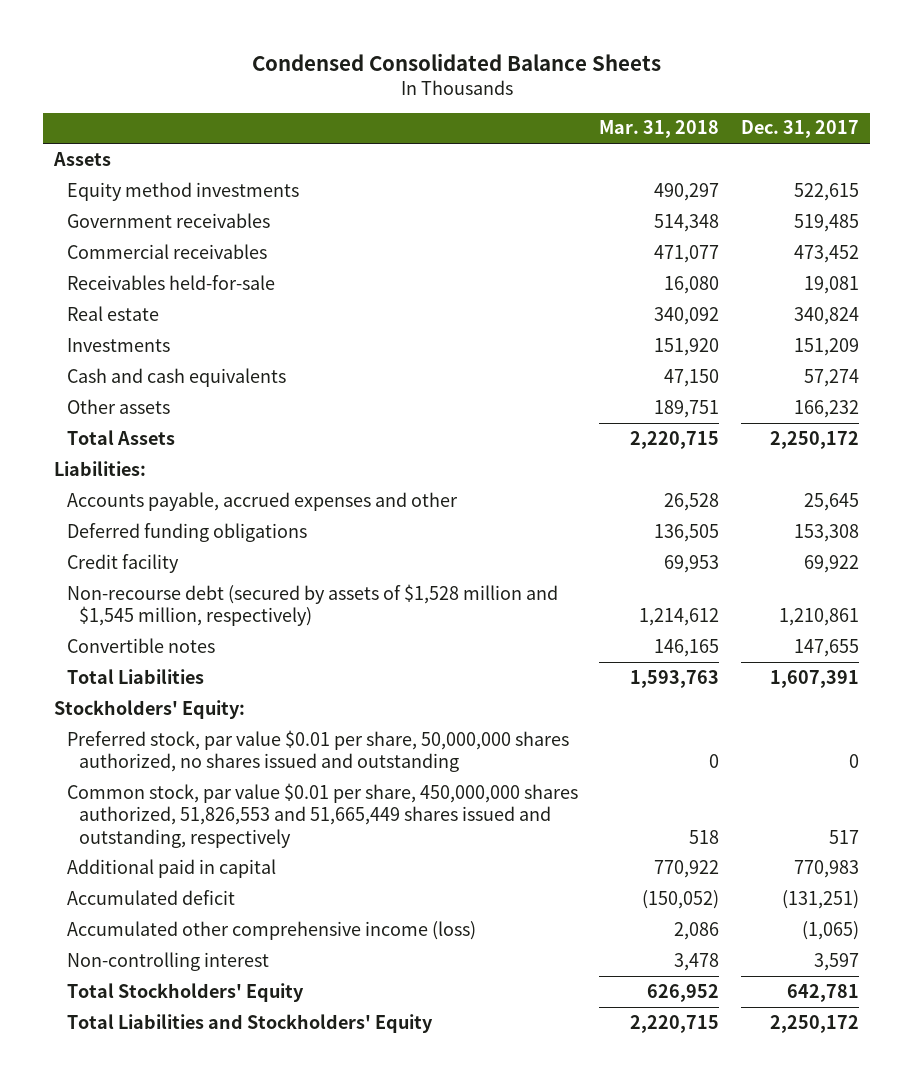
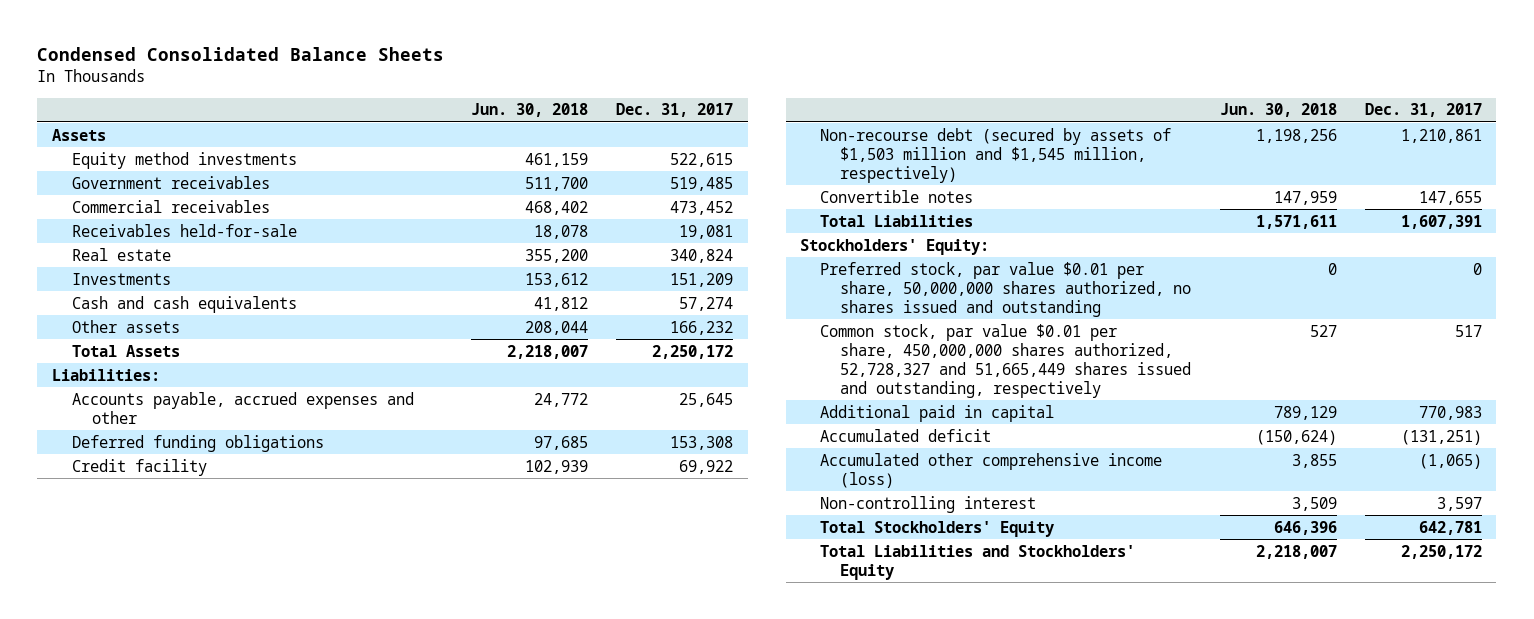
[599,120,720,139] Mar. 31, 2018 -> none
none -> [470,103,588,118] Jun. 30, 2018
[66,583,558,627] Non-recourse debt (secured by assets of $1,528 million and $1,545 million, respectively) -> [820,127,1172,183] Non-recourse debt (secured by assets of $1,503 million and $1,545 million, respectively)
[66,782,578,848] Common stock, par value $0.01 per share, 450,000,000 shares authorized, 51,826,553 and 51,665,449 shares issued and outstanding, respectively -> [820,323,1192,398] Common stock, par value $0.01 per share, 450,000,000 shares authorized, 52,728,327 and 51,665,449 shares issued and outstanding, respectively

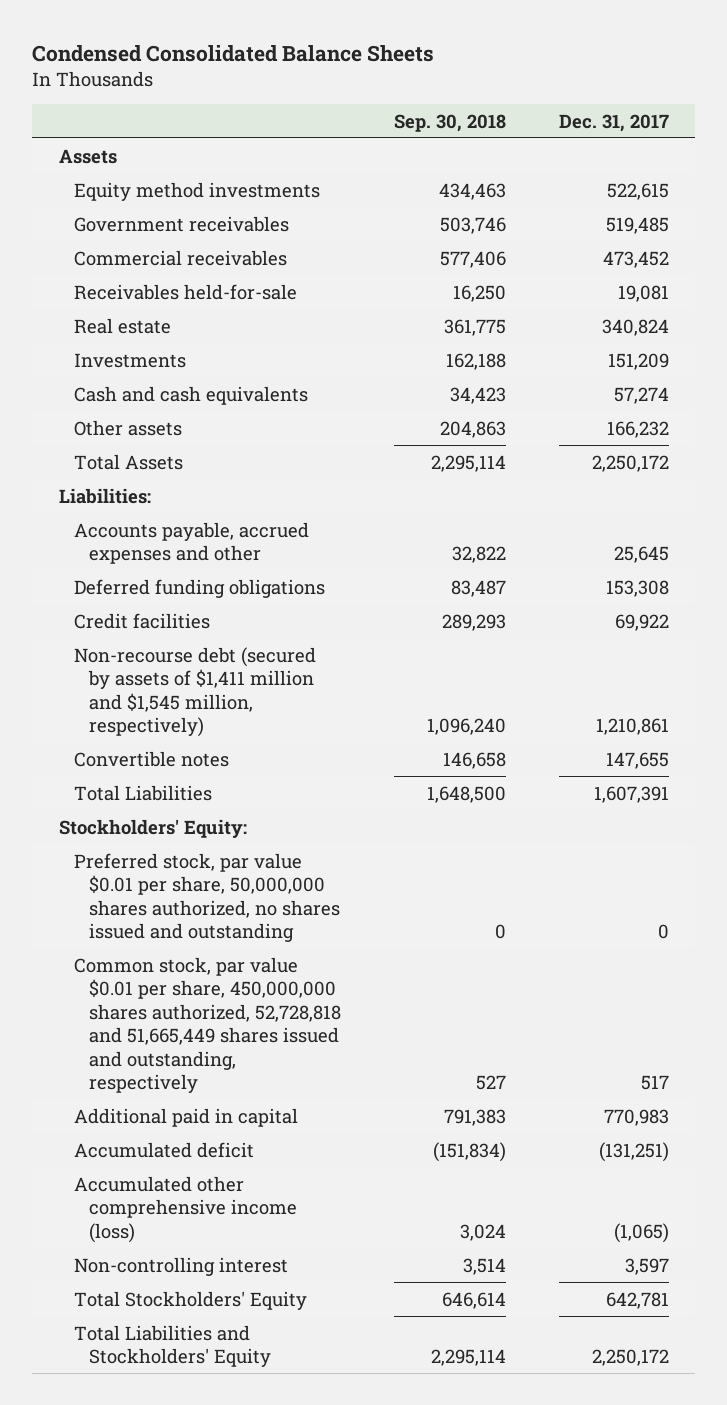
[470,103,588,118] Jun. 30, 2018 -> none
none -> [393,113,506,132] Sep. 30, 2018
[71,458,207,476] Credit facility -> [73,612,210,629] Credit facilities
[820,127,1172,183] Non-recourse debt (secured by assets of $1,503 million and $1,545 million, respectively) -> [73,646,316,738] Non-recourse debt (secured by assets of $1,411 million and $1,545 million, respectively)
[820,323,1192,398] Common stock, par value $0.01 per share, 450,000,000 shares authorized, 52,728,327 and 51,665,449 shares issued and outstanding, respectively -> [73,956,341,1094] Common stock, par value $0.01 per share, 450,000,000 shares authorized, 52,728,818 and 51,665,449 shares issued and outstanding, respectively

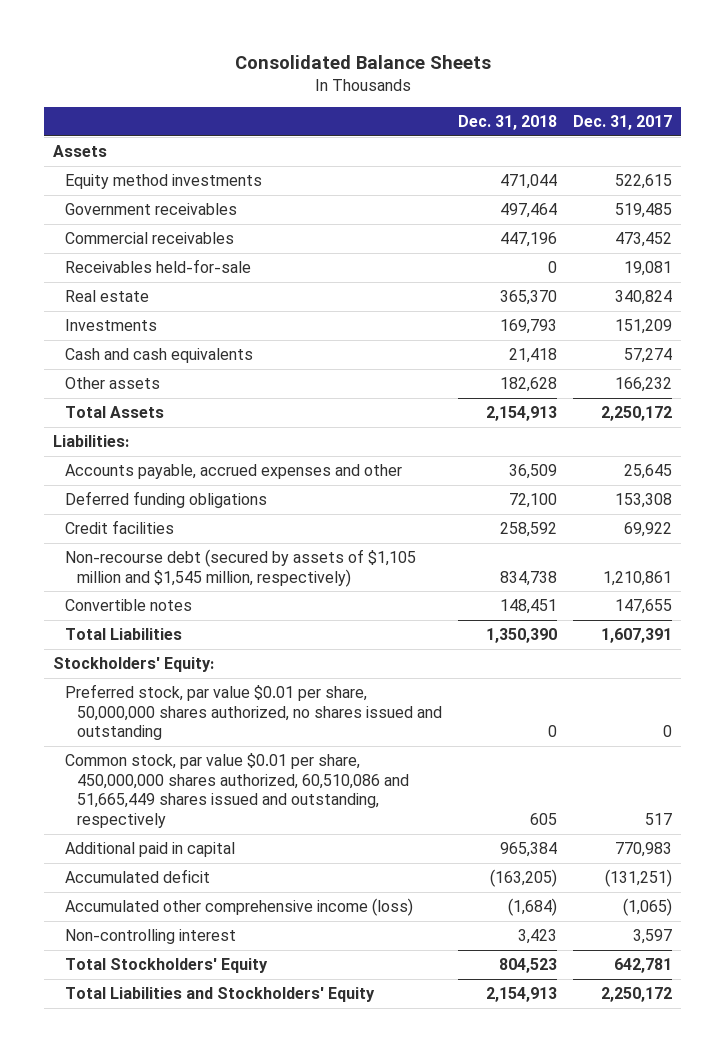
[32,44,435,62] Condensed Consolidated Balance Sheets -> [234,55,491,70] Consolidated Balance Sheets
[393,113,506,132] Sep. 30, 2018 -> none
none -> [457,115,557,131] Dec. 31, 2018
[73,646,316,738] Non-recourse debt (secured by assets of $1,411 million and $1,545 million, respectively) -> [64,549,416,587] Non-recourse debt (secured by assets of $1,105 million and $1,545 million, respectively)
[73,956,341,1094] Common stock, par value $0.01 per share, 450,000,000 shares authorized, 52,728,818 and 51,665,449 shares issued and outstanding, respectively -> [64,753,409,828] Common stock, par value $0.01 per share, 450,000,000 shares authorized, 60,510,086 and 51,665,449 shares issued and outstanding, respectively

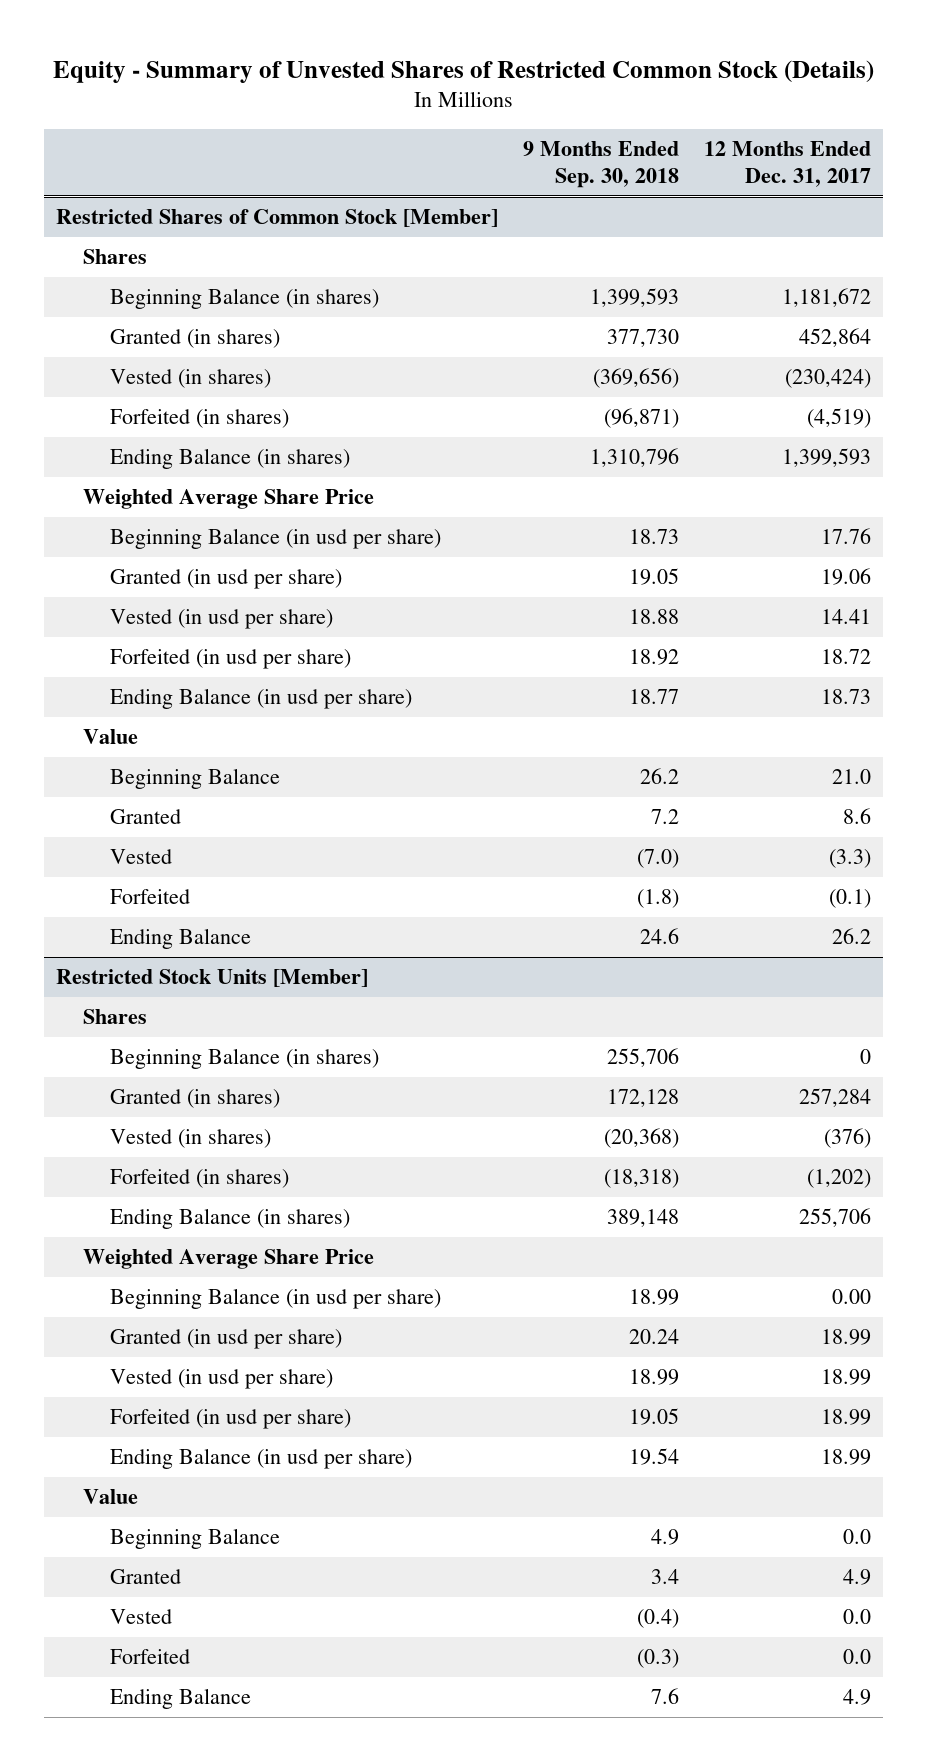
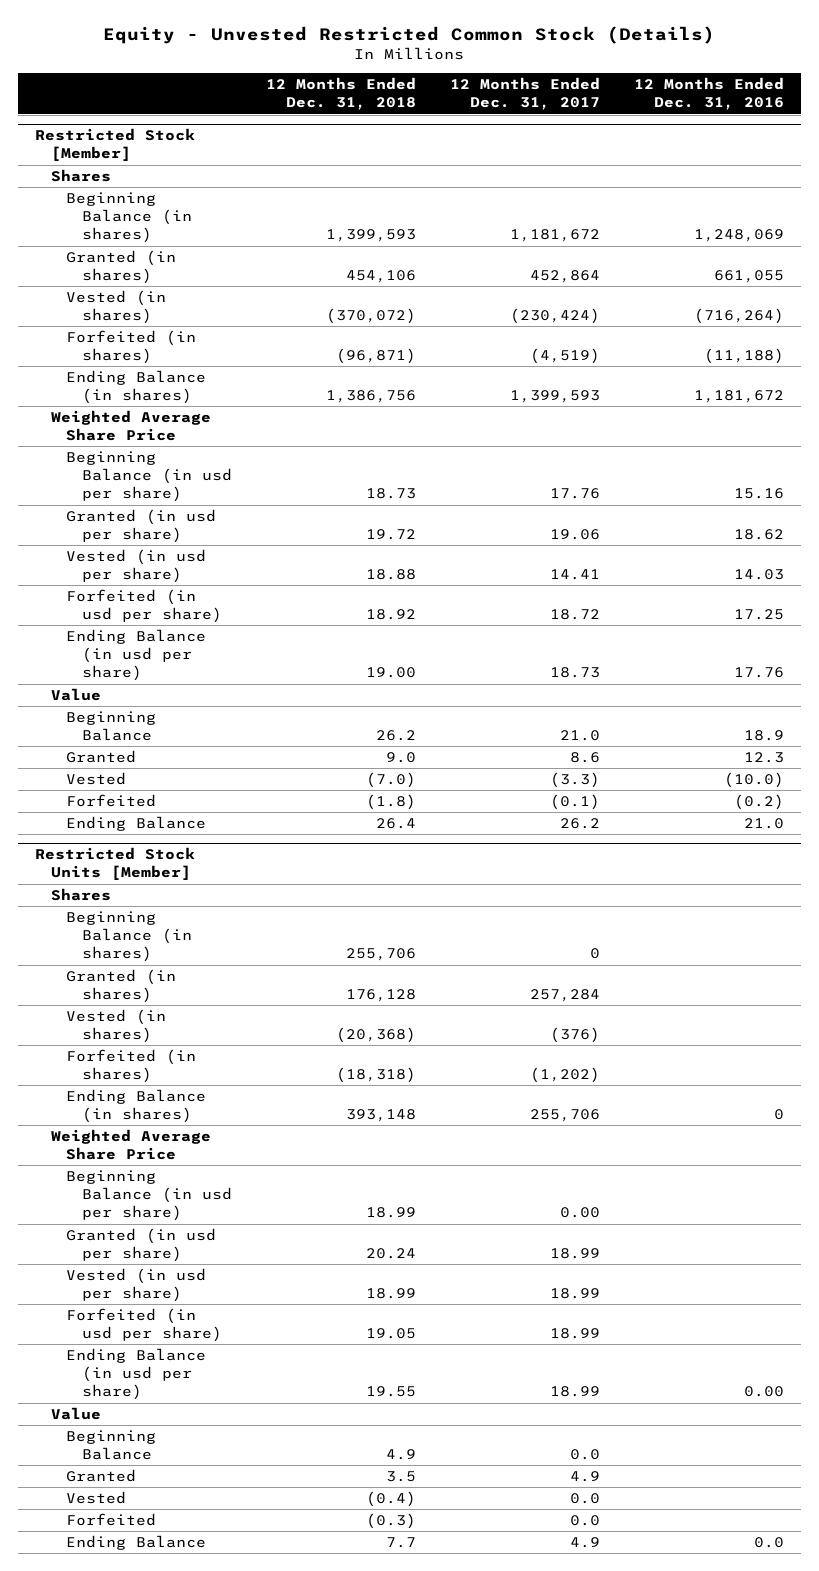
[52,59,874,83] Equity - Summary of Unvested Shares of Restricted Common Stock (Details) -> [103,25,716,44] Equity - Unvested Restricted Common Stock (Details)
[523,141,680,188] 9 Months Ended Sep. 30, 2018 -> none
none -> [265,77,416,111] 12 Months Ended Dec. 31, 2018
none -> [633,77,784,111] 12 Months Ended Dec. 31, 2016
[56,209,499,228] Restricted Shares of Common Stock [Member] -> [34,128,195,162] Restricted Stock [Member]

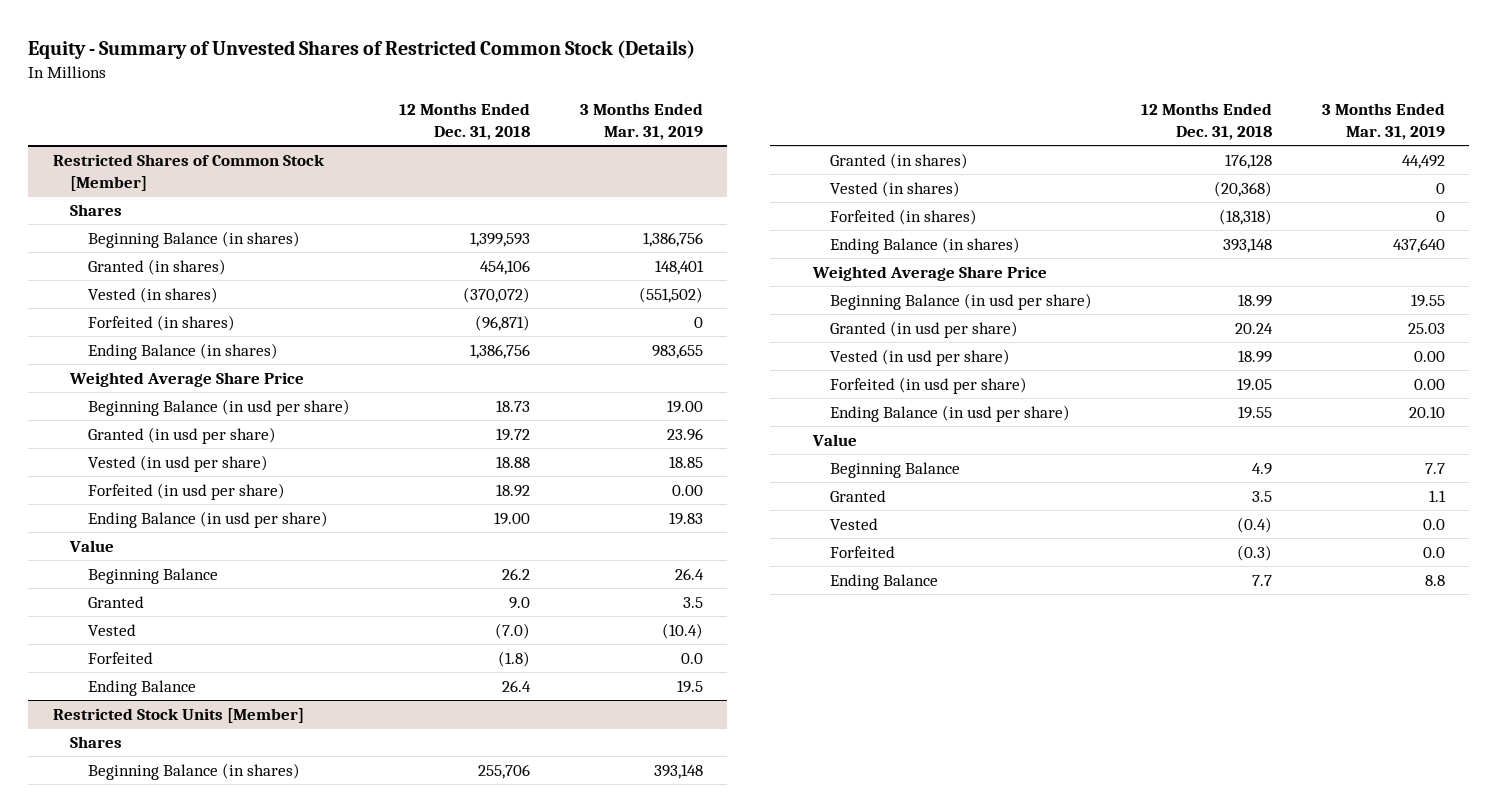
[103,25,716,44] Equity - Unvested Restricted Common Stock (Details) -> [28,39,696,59] Equity - Summary of Unvested Shares of Restricted Common Stock (Details)
[449,77,600,111] 12 Months Ended Dec. 31, 2017 -> none
[633,77,784,111] 12 Months Ended Dec. 31, 2016 -> none
none -> [579,103,703,141] 3 Months Ended Mar. 31, 2019
[34,128,195,162] Restricted Stock [Member] -> [52,153,325,191] Restricted Shares of Common Stock [Member]

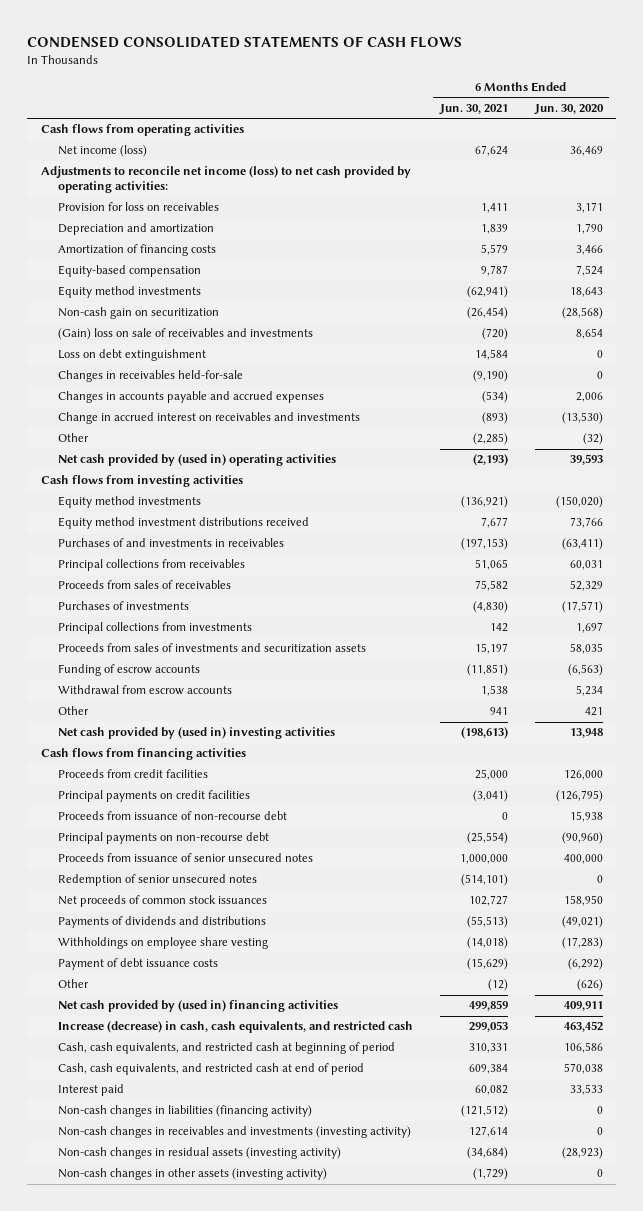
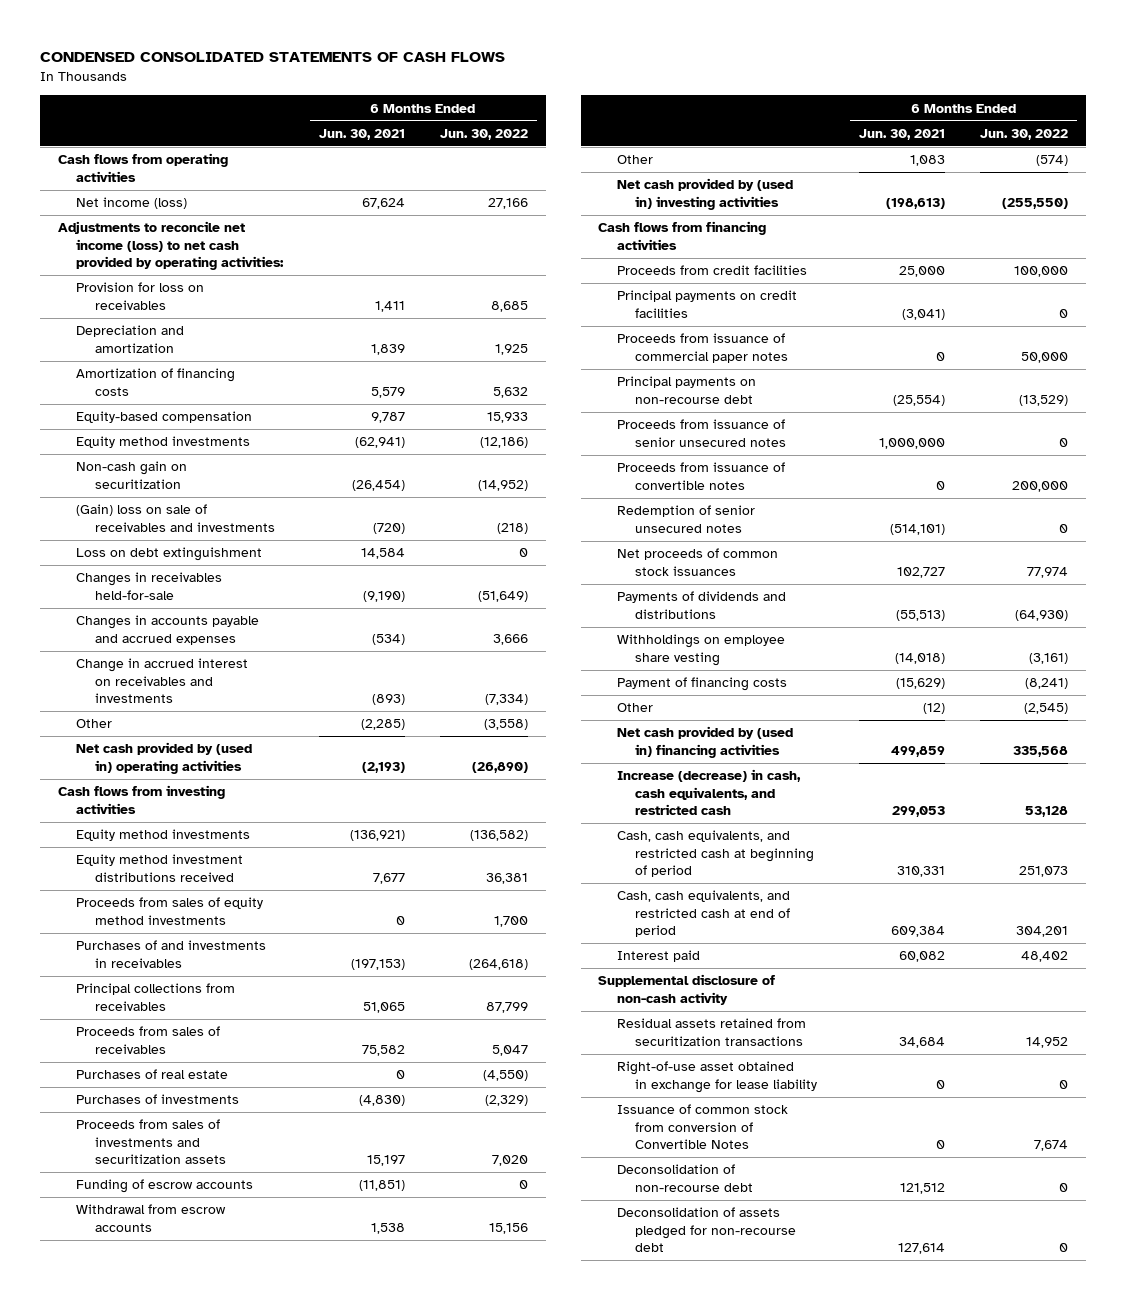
[533,103,604,115] Jun. 30, 2020 -> none
none -> [439,128,528,140] Jun. 30, 2022
none -> [76,897,264,925] Proceeds from sales of equity method investments
none -> [76,1069,229,1080] Purchases of real estate
[57,622,252,635] Principal collections from investments -> none
[489,707,508,716] 941 -> [910,155,946,167] 1,083
[57,811,287,821] Proceeds from issuance of non-recourse debt -> none
none -> [616,333,789,363] Proceeds from issuance of commercial paper notes
none -> [616,462,785,490] Proceeds from issuance of convertible notes
[57,958,218,971] Payment of debt issuance costs -> [616,677,787,692] Payment of financing costs
[57,1105,312,1118] Non-cash changes in liabilities (financing activity) -> none
[57,1147,341,1160] Non-cash changes in residual assets (investing activity) -> none
[57,1168,327,1181] Non-cash changes in other assets (investing activity) -> none
none -> [598,974,776,1005] Supplemental disclosure of non-cash activity
none -> [616,1018,806,1046] Residual assets retained from securitization transactions
none -> [616,1061,818,1093] Right-of-use asset obtained in exchange for lease liability
none -> [616,1104,788,1150] Issuance of common stock from conversion of Convertible Notes
none -> [616,1164,754,1192] Deconsolidation of non-recourse debt
[57,1126,411,1139] Non-cash changes in receivables and investments (investing activity) -> [616,1207,797,1253] Deconsolidation of assets pledged for non-recourse debt

